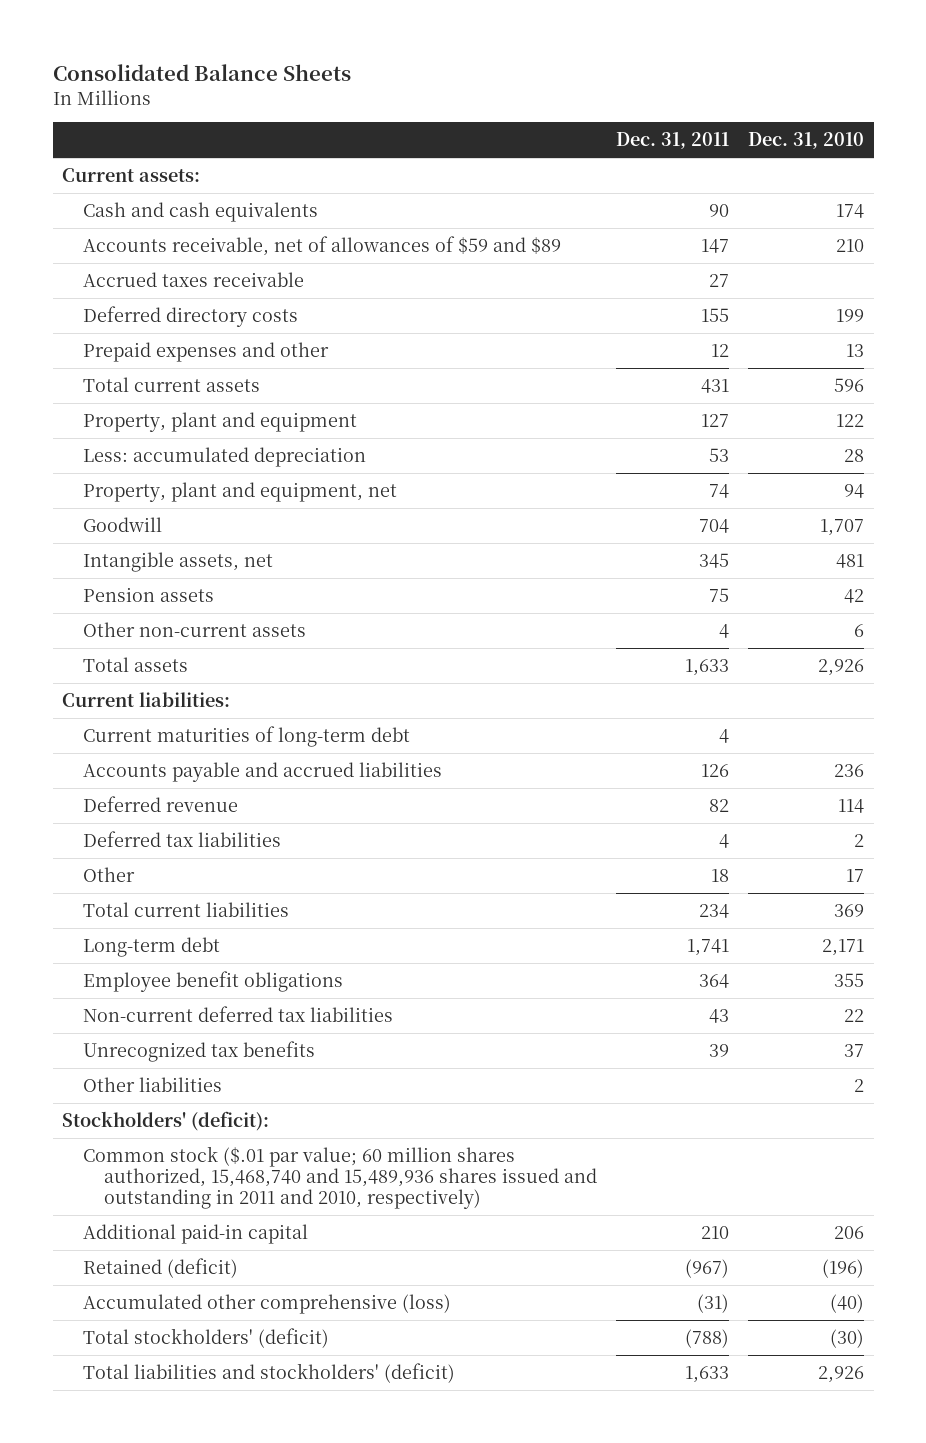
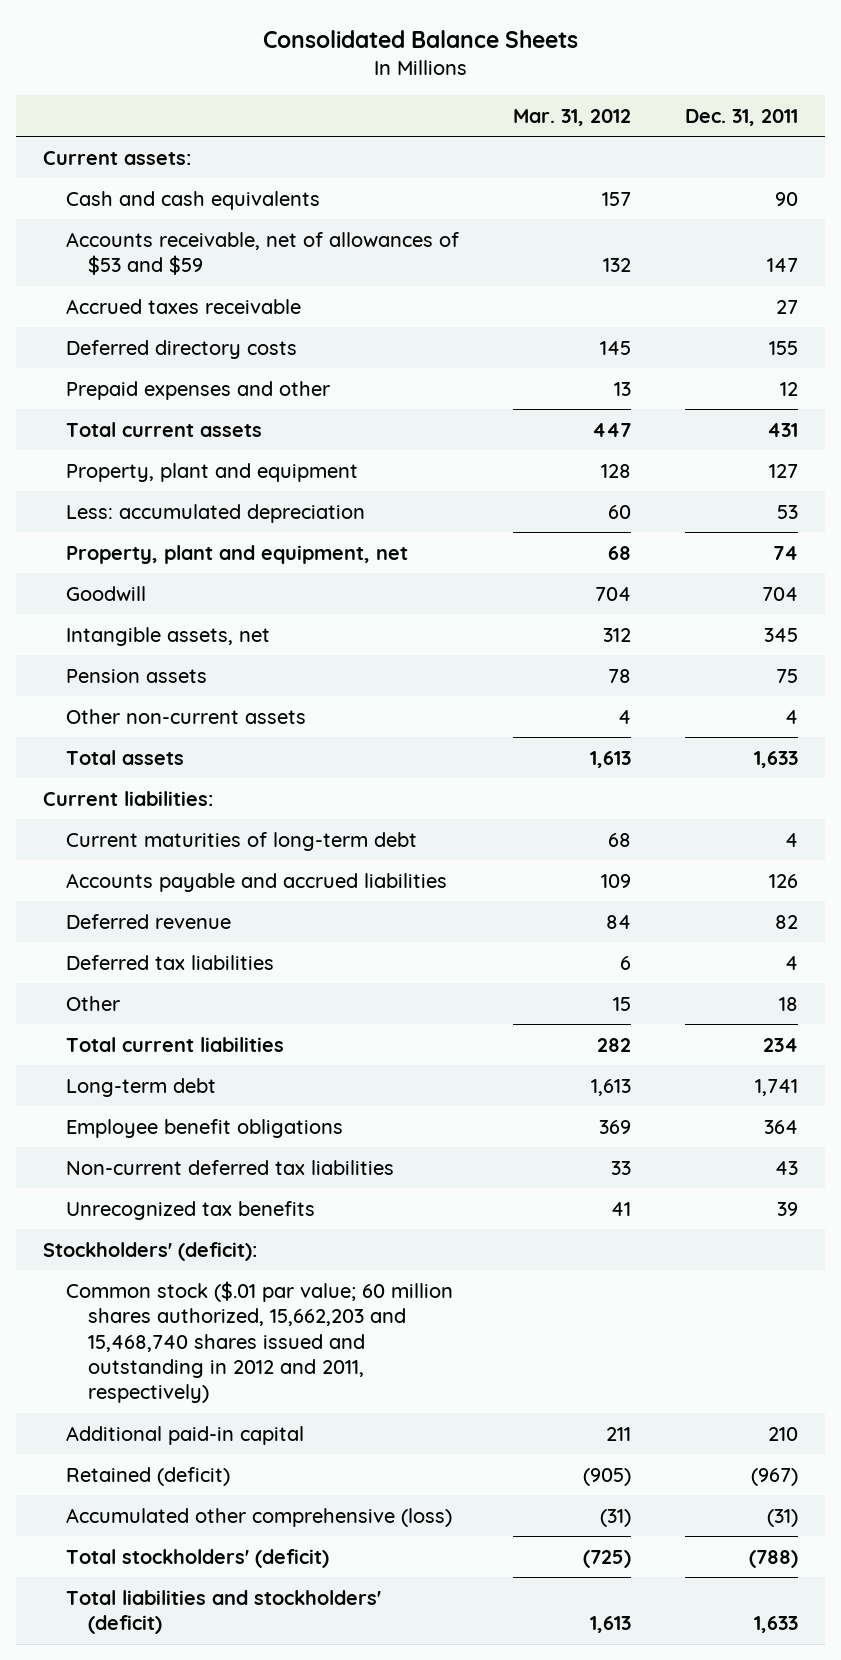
[748,132,865,150] Dec. 31, 2010 -> none
none -> [512,108,631,126] Mar. 31, 2012
[83,235,562,256] Accounts receivable, net of allowances of $59 and $89 -> [65,231,459,276] Accounts receivable, net of allowances of $53 and $59
[83,1076,223,1092] Other liabilities -> none
[83,1145,598,1209] Common stock ($.01 par value; 60 million shares authorized, 15,468,740 and 15,489,936 shares issued and outstanding in 2011 and 2010, respectively) -> [65,1280,453,1404] Common stock ($.01 par value; 60 million shares authorized, 15,662,203 and 15,468,740 shares issued and outstanding in 2012 and 2011, respectively)

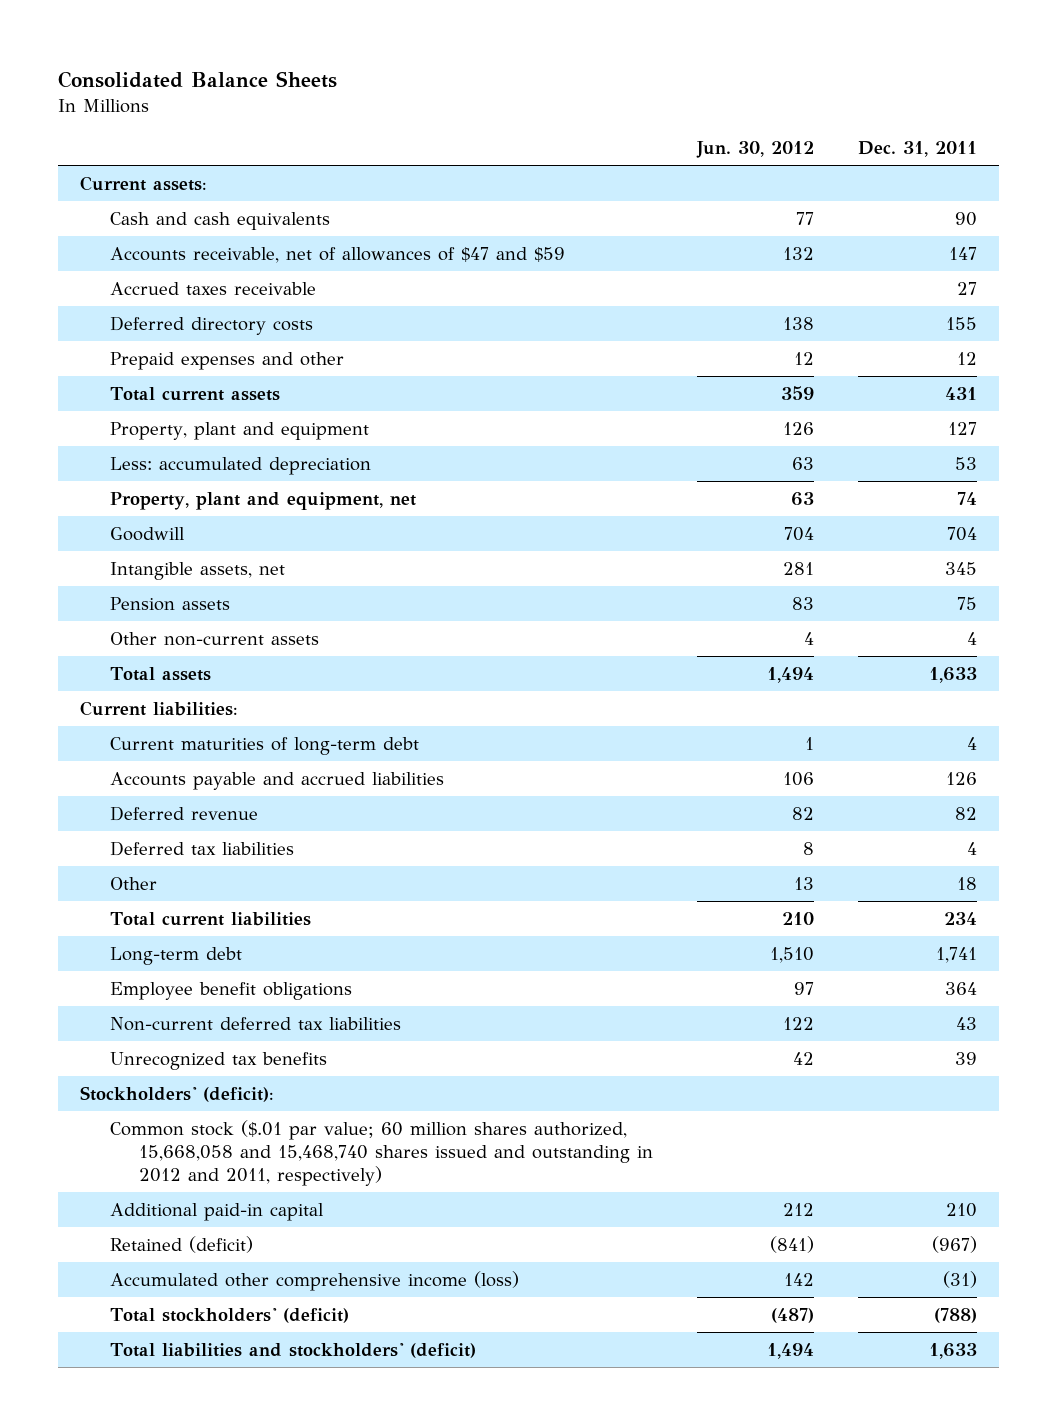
[512,108,631,126] Mar. 31, 2012 -> none
none -> [696,140,815,158] Jun. 30, 2012
[65,231,459,276] Accounts receivable, net of allowances of $53 and $59 -> [109,246,565,263] Accounts receivable, net of allowances of $47 and $59
[65,1280,453,1404] Common stock ($.01 par value; 60 million shares authorized, 15,662,203 and 15,468,740 shares issued and outstanding in 2012 and 2011, respectively) -> [109,1119,654,1187] Common stock ($.01 par value; 60 million shares authorized, 15,668,058 and 15,468,740 shares issued and outstanding in 2012 and 2011, respectively)
[65,1507,452,1527] Accumulated other comprehensive (loss) -> [109,1270,519,1291] Accumulated other comprehensive income (loss)

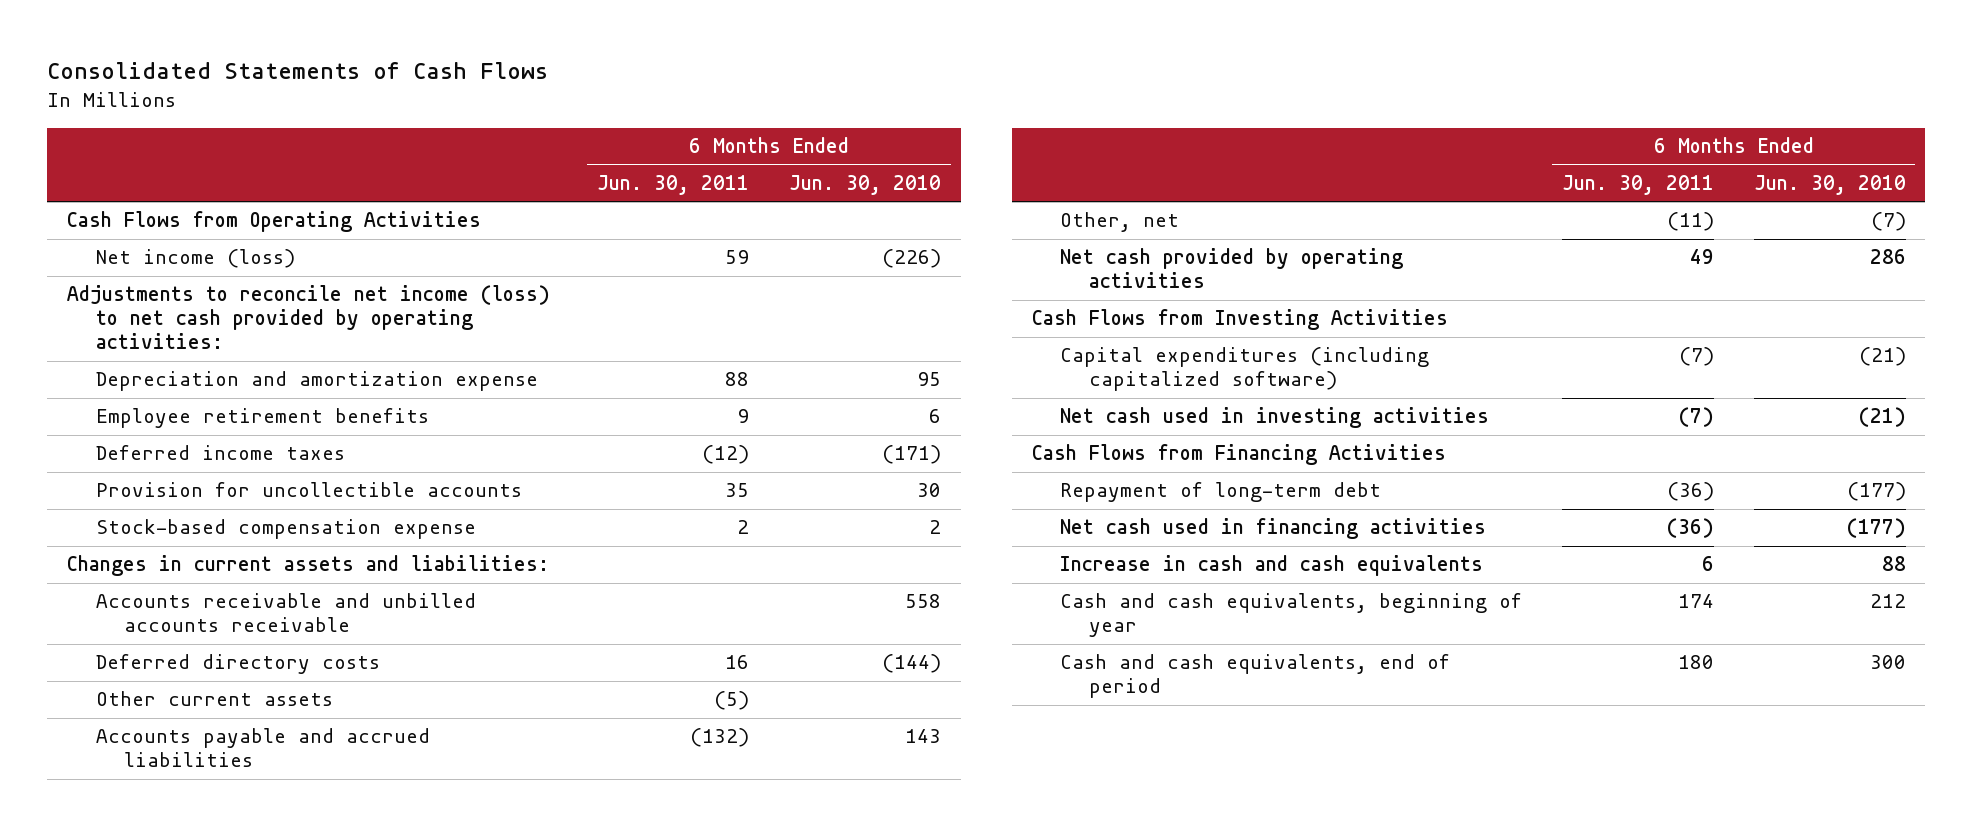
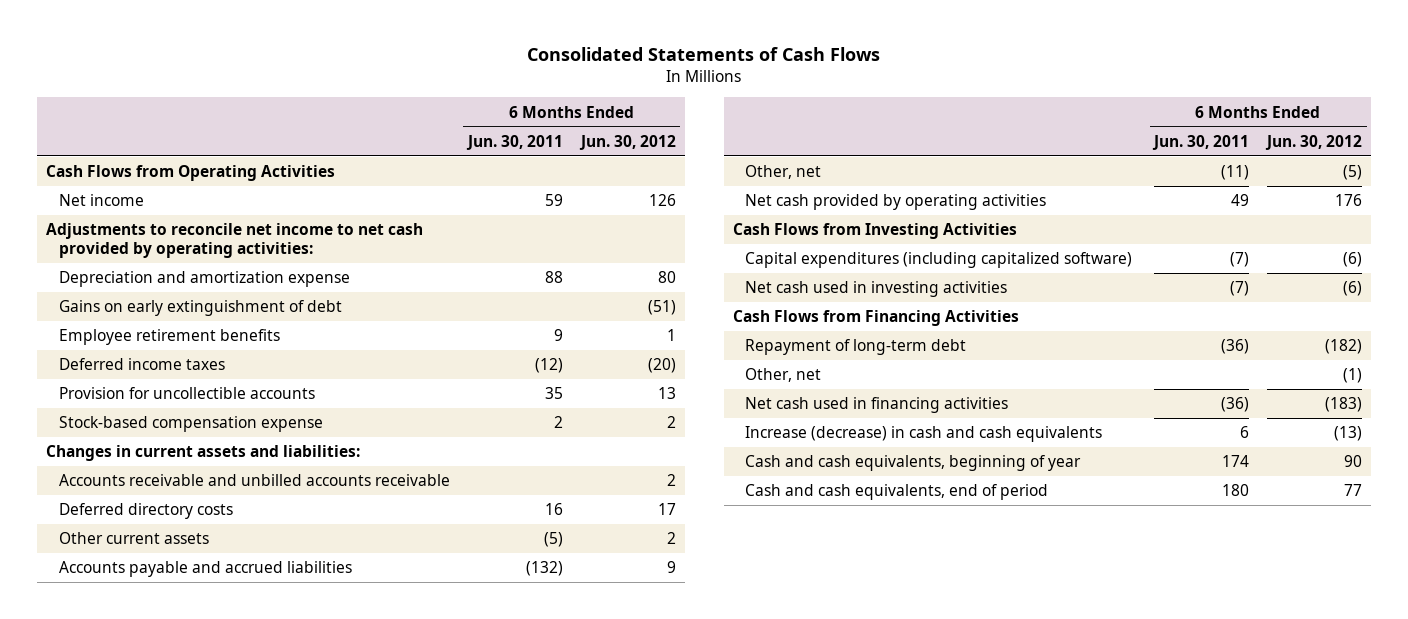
[788,174,941,195] Jun. 30, 2010 -> none
none -> [578,134,676,150] Jun. 30, 2012
[95,249,295,269] Net income (loss) -> [58,194,144,207] Net income
[66,285,550,350] Adjustments to reconcile net income (loss) to net cash provided by operating activities: -> [45,223,423,259] Adjustments to reconcile net income to net cash provided by operating activities:
none -> [58,300,342,317] Gains on early extinguishment of debt
none -> [745,368,822,383] Other, net
[1060,555,1484,577] Increase in cash and cash equivalents -> [745,426,1103,443] Increase (decrease) in cash and cash equivalents

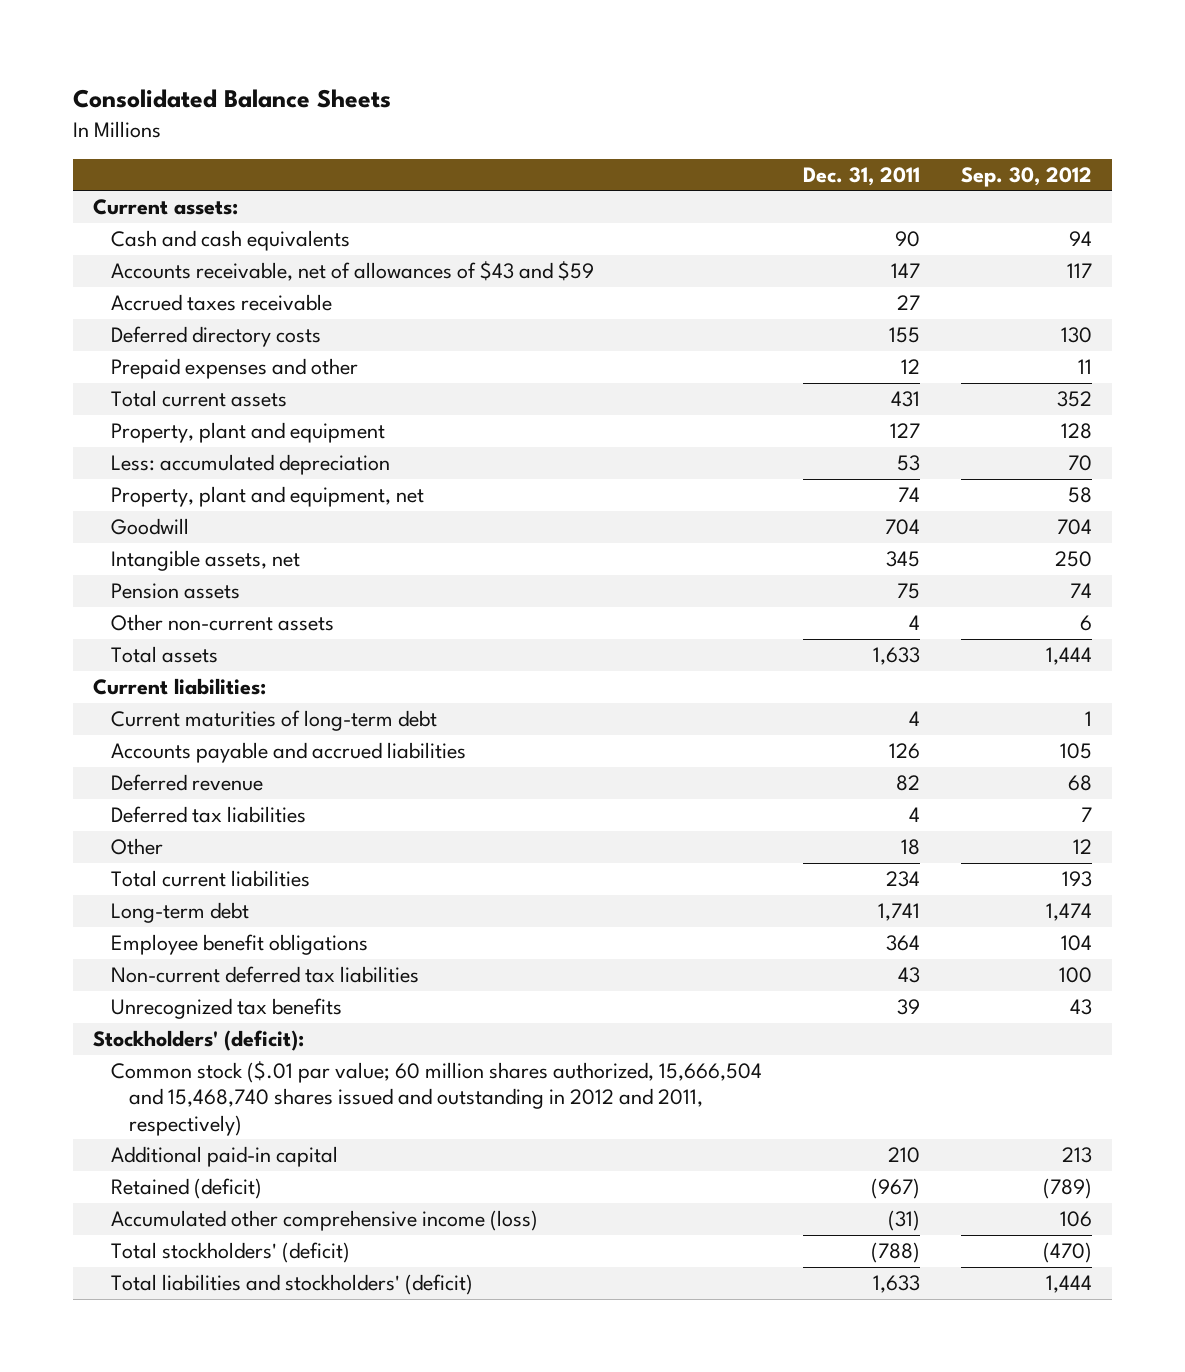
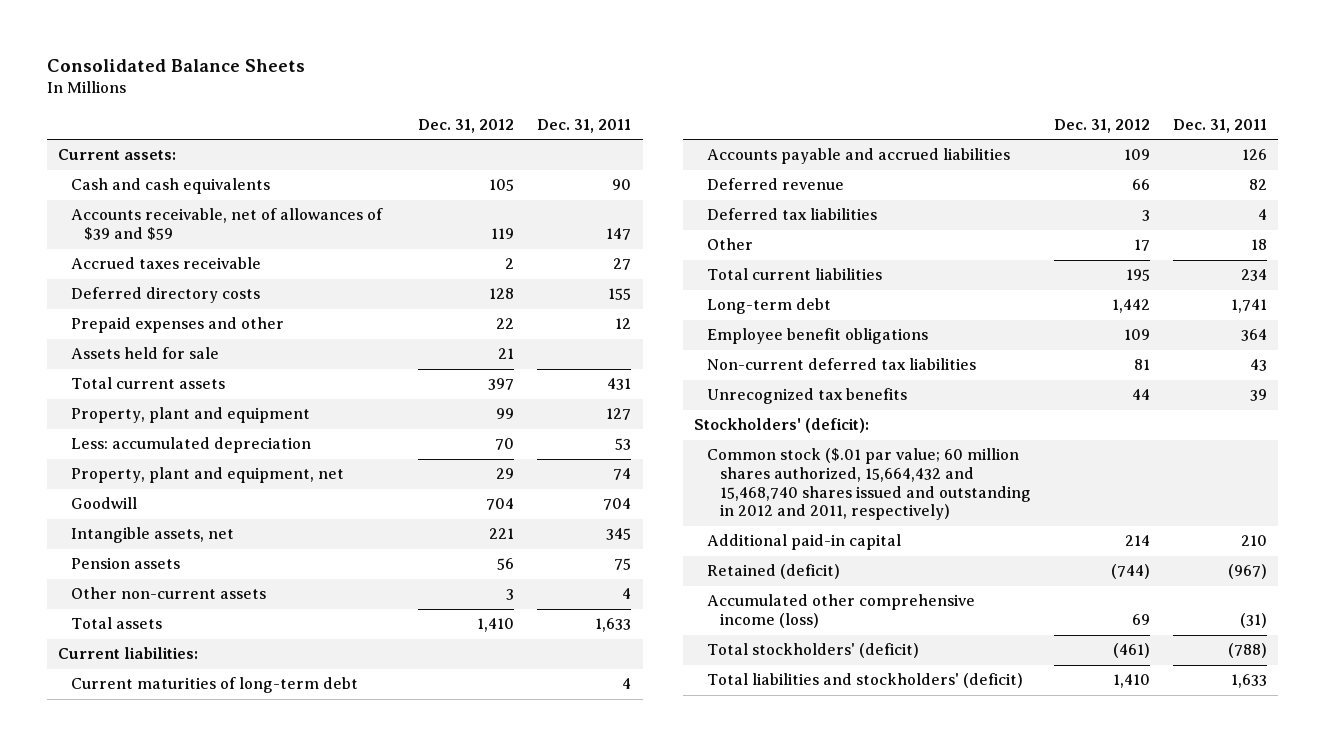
[960,166,1092,187] Sep. 30, 2012 -> none
none -> [418,118,515,133] Dec. 31, 2012
[111,261,595,282] Accounts receivable, net of allowances of $43 and $59 -> [71,208,384,241] Accounts receivable, net of allowances of $39 and $59
none -> [71,347,220,360] Assets held for sale
[111,1061,763,1136] Common stock ($.01 par value; 60 million shares authorized, 15,666,504 and 15,468,740 shares issued and outstanding in 2012 and 2011, respectively) -> [706,448,1031,521] Common stock ($.01 par value; 60 million shares authorized, 15,664,432 and 15,468,740 shares issued and outstanding in 2012 and 2011, respectively)

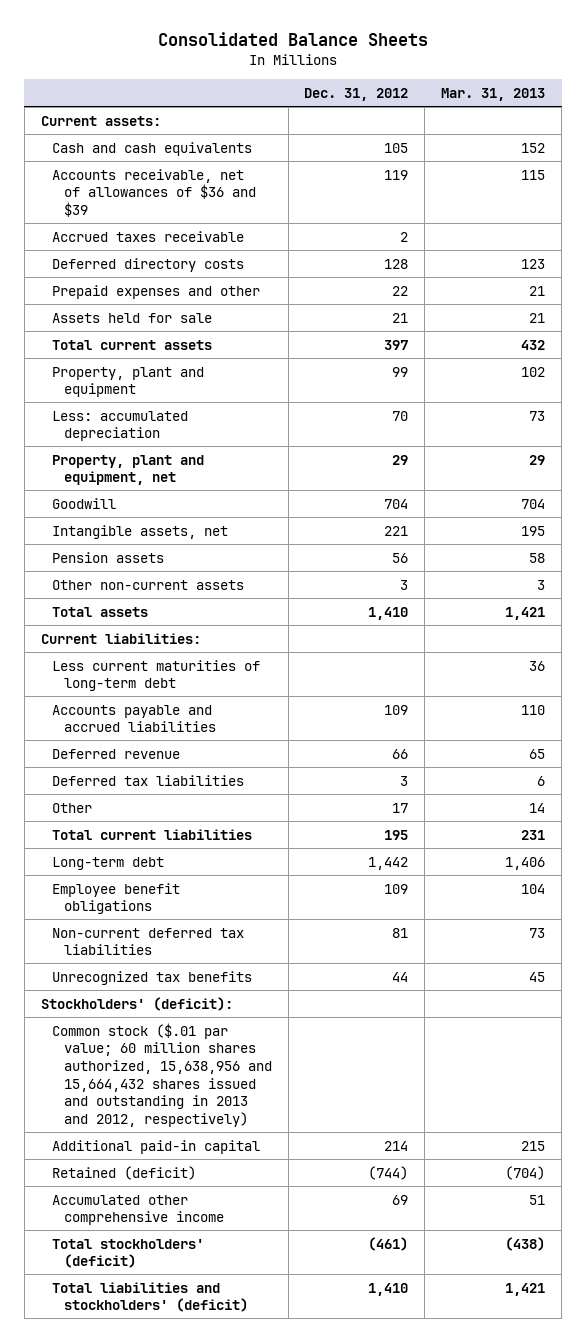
[537,118,632,133] Dec. 31, 2011 -> none
none -> [441,87,546,101] Mar. 31, 2013
[71,208,384,241] Accounts receivable, net of allowances of $39 and $59 -> [52,168,256,217] Accounts receivable, net of allowances of $36 and $39
[71,677,359,694] Current maturities of long-term debt -> [52,659,261,692] Less current maturities of long-term debt
[706,448,1031,521] Common stock ($.01 par value; 60 million shares authorized, 15,664,432 and 15,468,740 shares issued and outstanding in 2012 and 2011, respectively) -> [52,1022,272,1128] Common stock ($.01 par value; 60 million shares authorized, 15,638,956 and 15,664,432 shares issued and outstanding in 2013 and 2012, respectively)
[706,594,975,629] Accumulated other comprehensive income (loss) -> [52,1194,224,1226] Accumulated other comprehensive income

